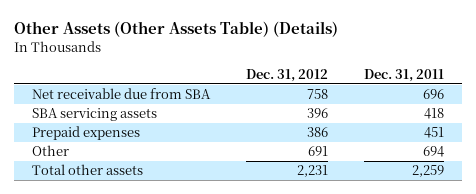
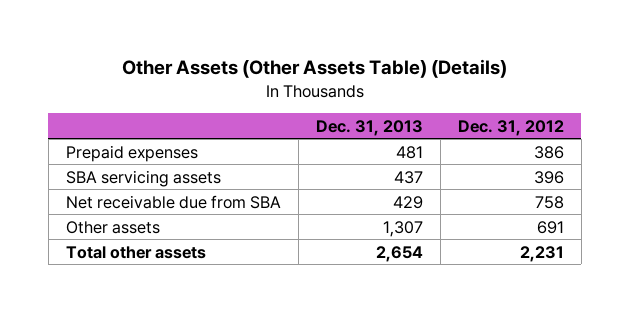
[364,69,445,83] Dec. 31, 2011 -> none
none -> [315,119,423,136] Dec. 31, 2013
[32,108,158,122] SBA servicing assets -> [65,169,221,187] SBA servicing assets
[32,88,212,100] Net receivable due from SBA -> [65,194,281,209] Net receivable due from SBA
[32,145,70,157] Other -> [65,220,160,234] Other assets

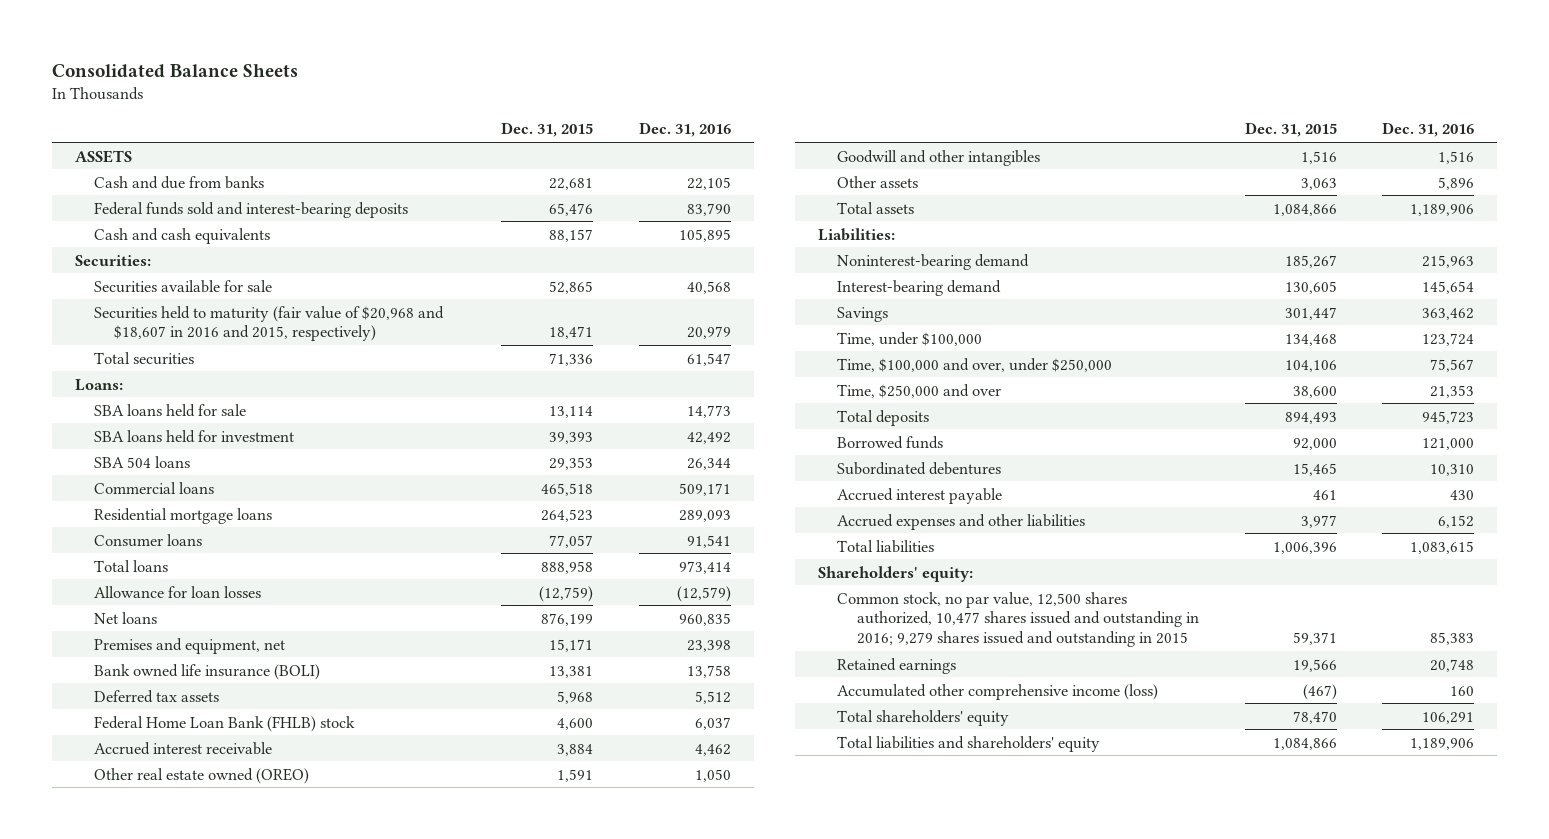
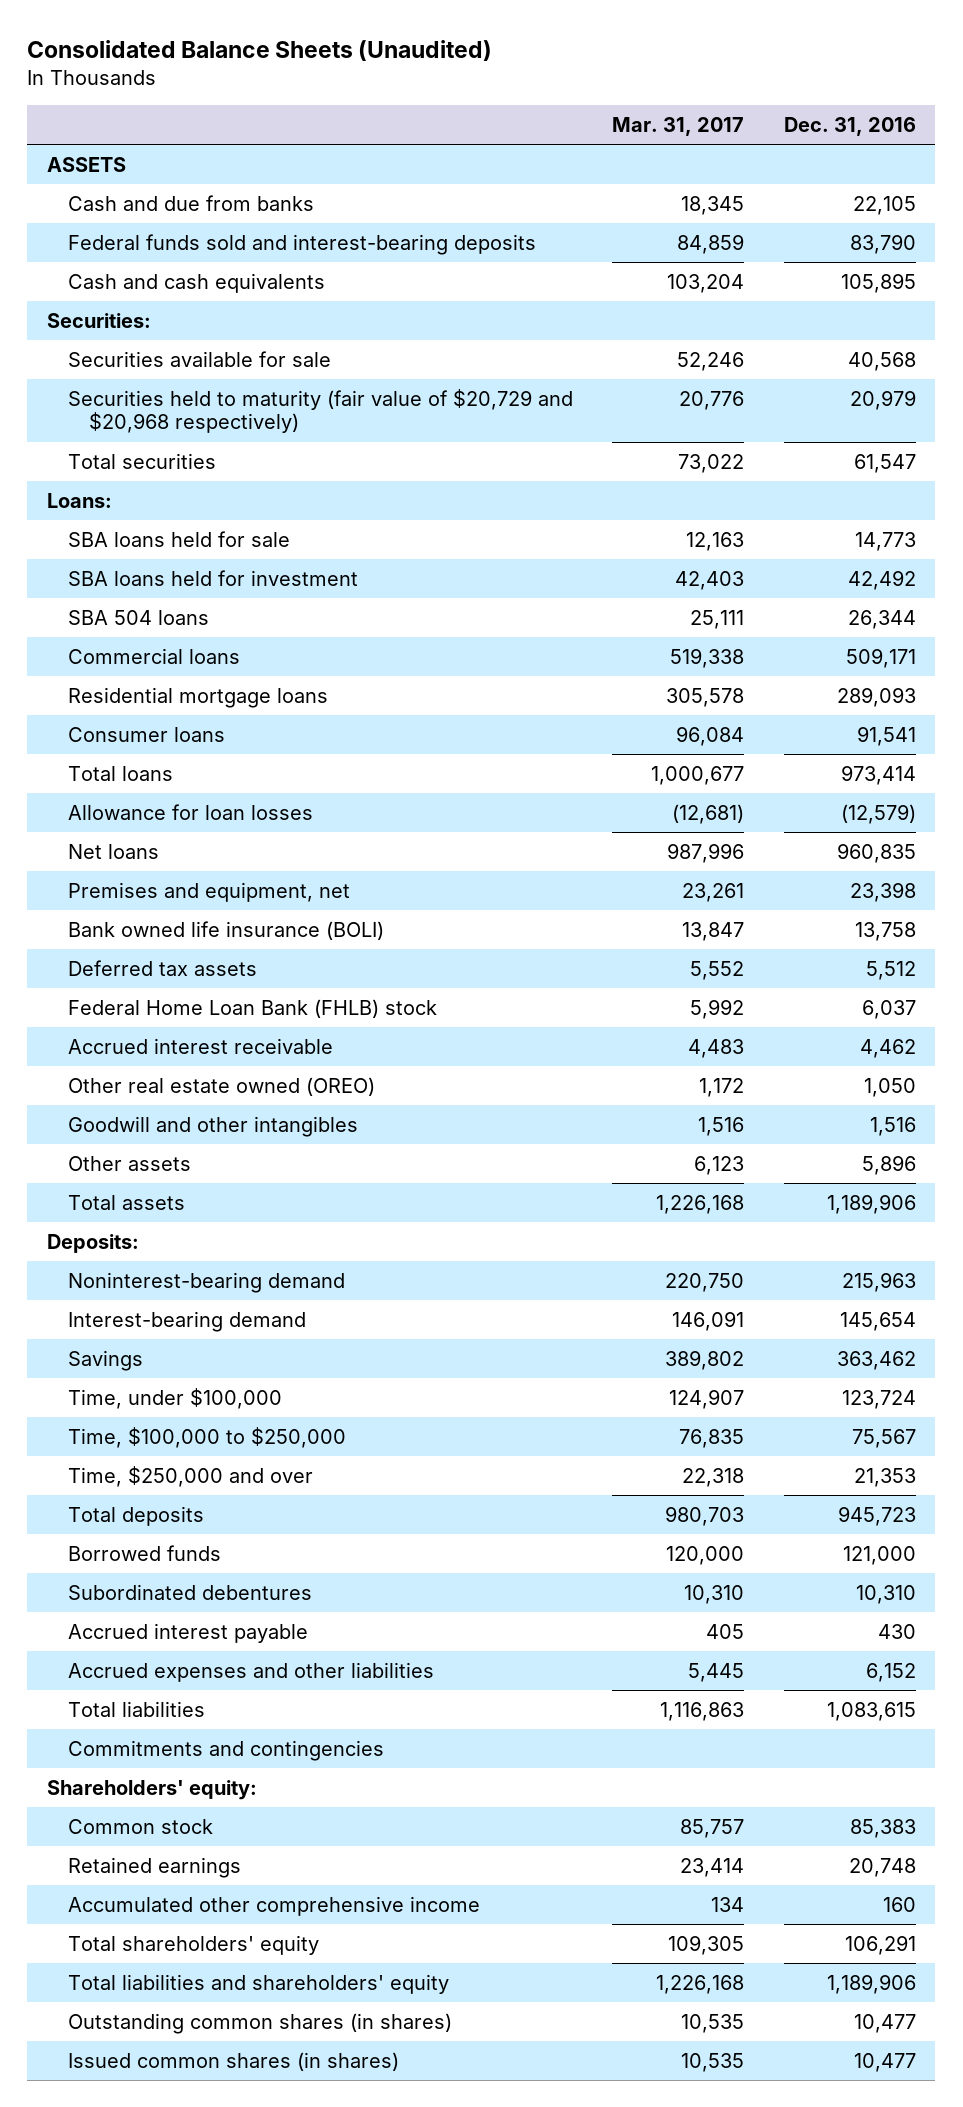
[51,64,298,79] Consolidated Balance Sheets -> [27,40,493,62] Consolidated Balance Sheets (Unaudited)
[501,122,594,138] Dec. 31, 2015 -> none
none -> [612,117,745,137] Mar. 31, 2017
[94,305,445,342] Securities held to maturity (fair value of $20,968 and $18,607 in 2016 and 2015, respectively) -> [68,388,574,434] Securities held to maturity (fair value of $20,729 and $20,968 respectively)
[817,227,895,241] Liabilities: -> none
none -> [46,1233,139,1253] Deposits:
[837,357,1113,372] Time, $100,000 and over, under $250,000 -> [68,1426,347,1448] Time, $100,000 to $250,000
none -> [68,1739,385,1761] Commitments and contingencies
[837,591,1200,648] Common stock, no par value, 12,500 shares authorized, 10,477 shares issued and outstanding in 2016; 9,279 shares issued and outstanding in 2015 -> [68,1818,214,1834] Common stock
[837,683,1159,700] Accumulated other comprehensive income (loss) -> [68,1895,481,1916] Accumulated other comprehensive income
none -> [68,2012,453,2034] Outstanding common shares (in shares)
none -> [68,2051,400,2071] Issued common shares (in shares)

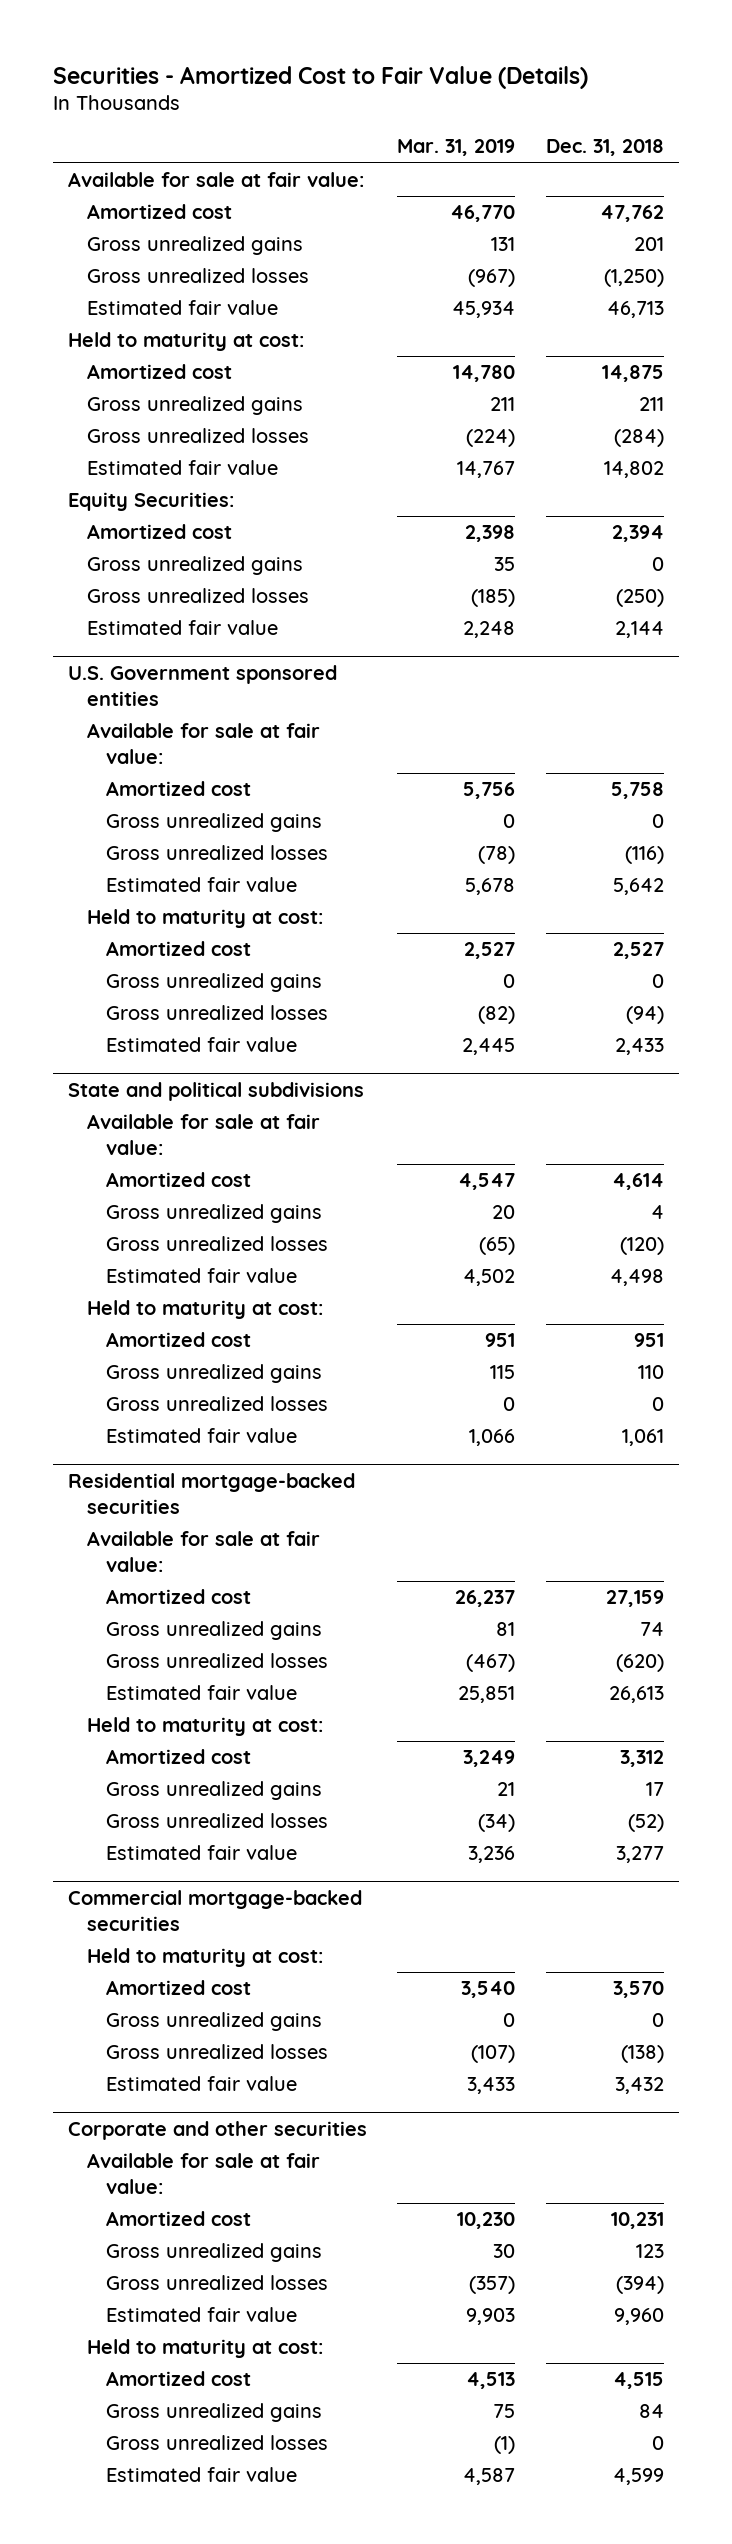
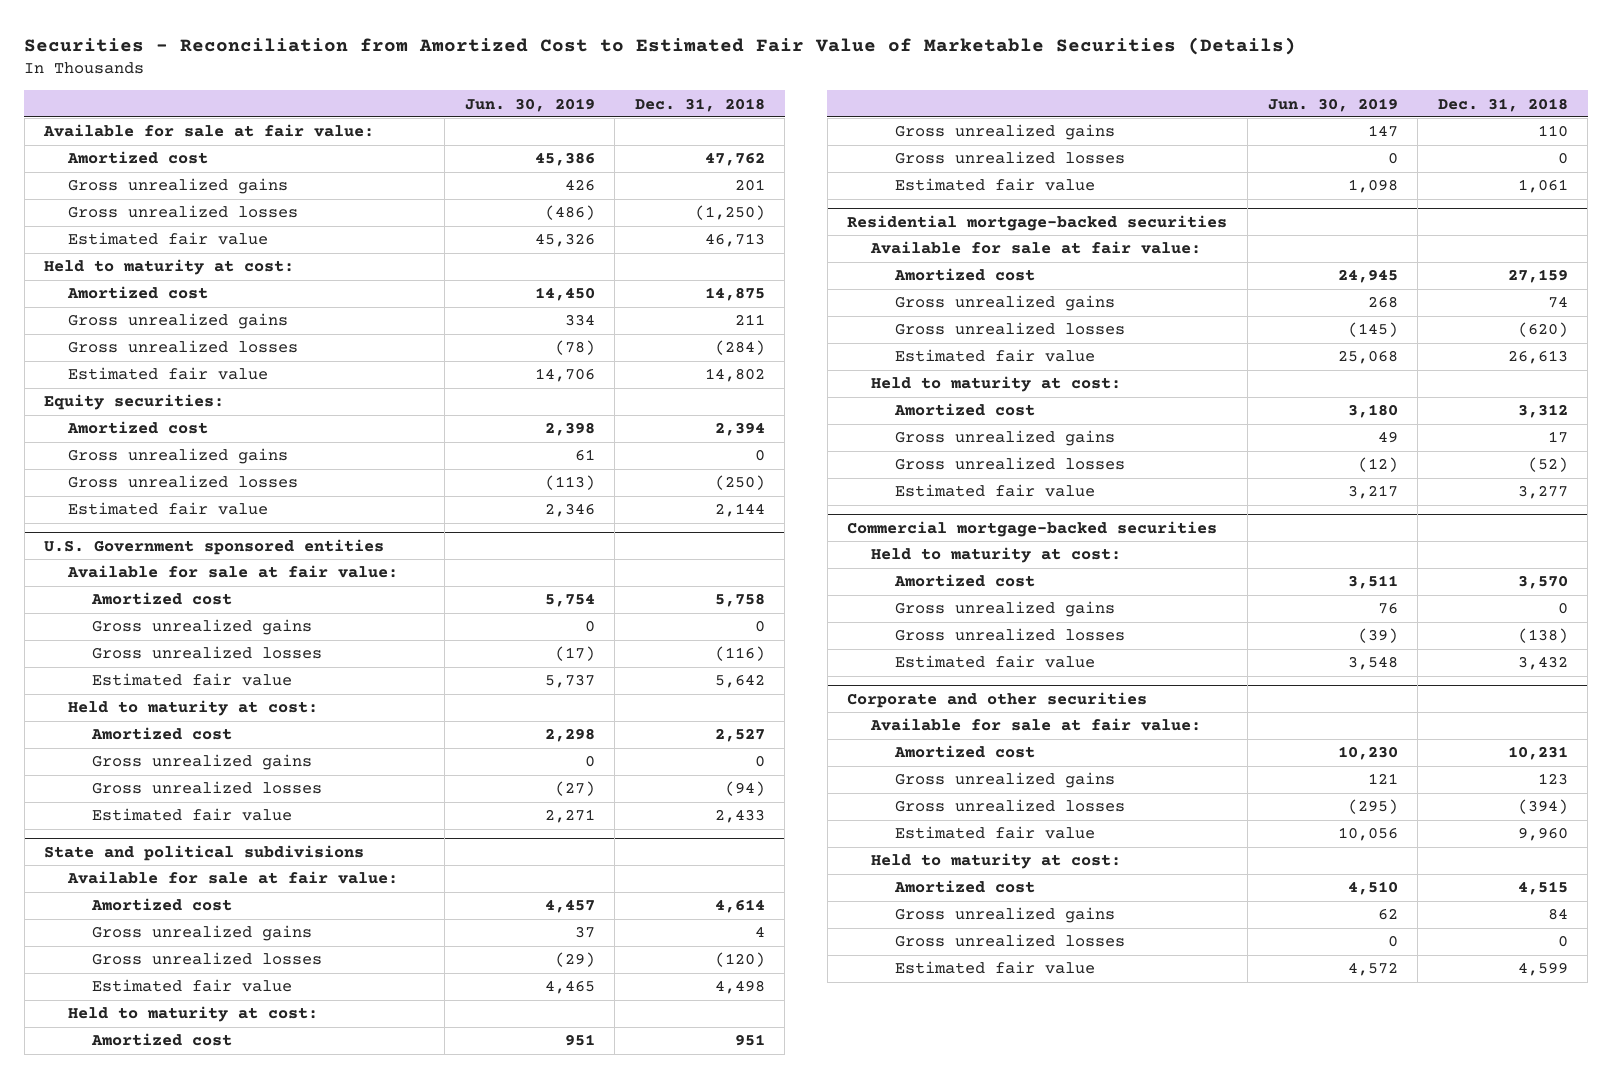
[52,65,588,89] Securities - Amortized Cost to Fair Value (Details) -> [24,36,1297,55] Securities - Reconciliation from Amortized Cost to Estimated Fair Value of Marketable Securities (Details)
[397,139,516,157] Mar. 31, 2019 -> none
none -> [464,97,595,112] Jun. 30, 2019
[67,492,234,512] Equity Securities: -> [44,394,225,411] Equity securities:

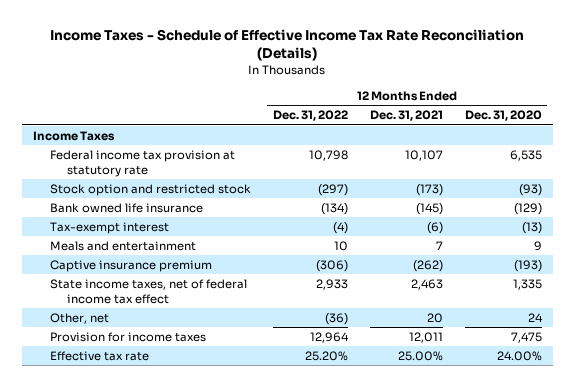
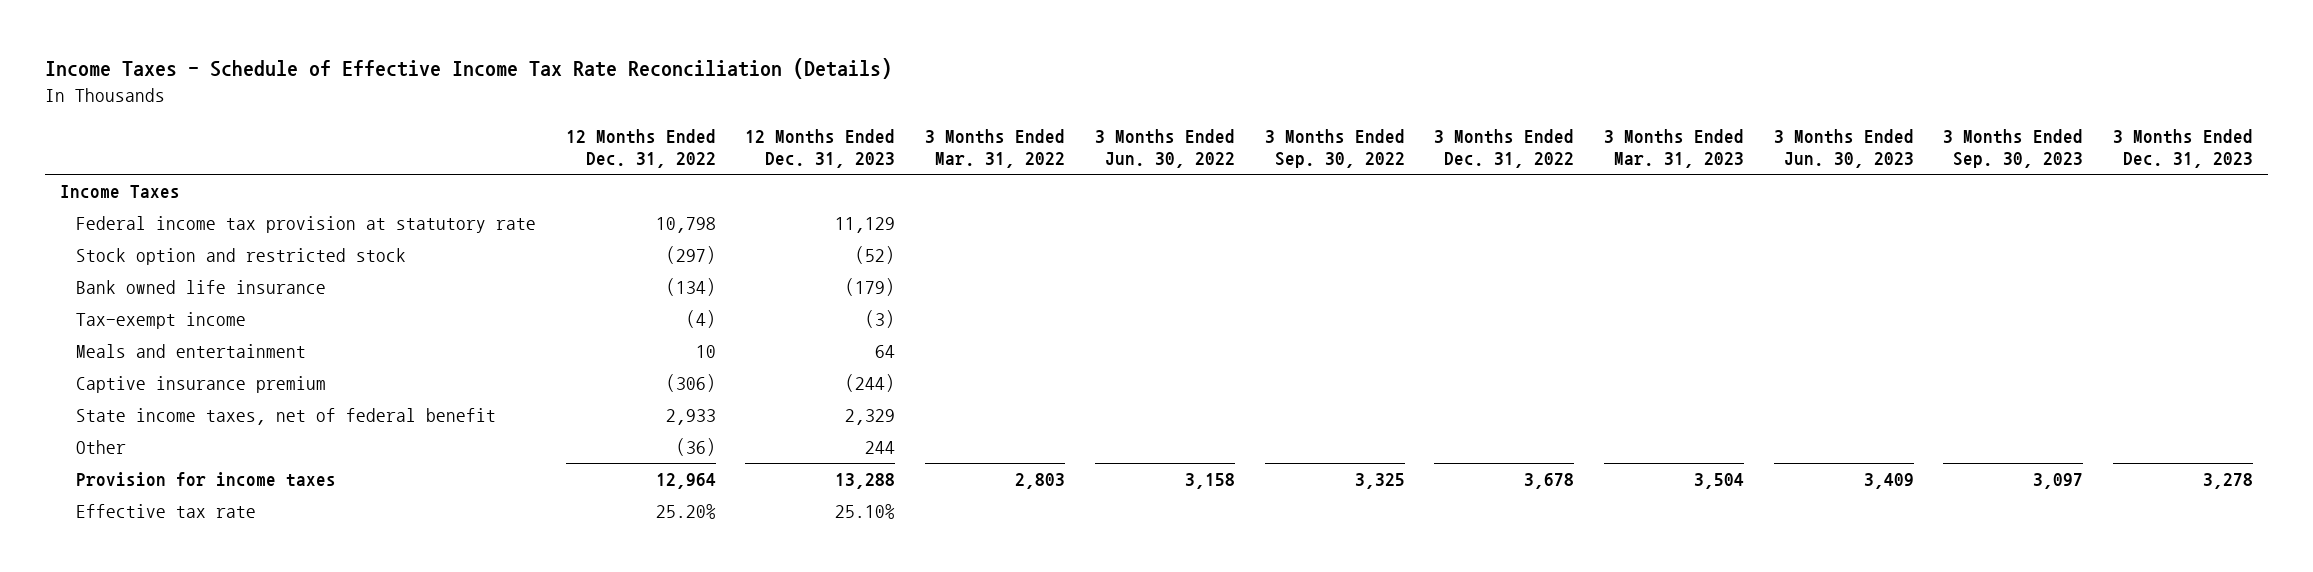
[369,110,443,122] Dec. 31, 2021 -> none
[464,110,542,122] Dec. 31, 2020 -> none
none -> [745,128,896,169] 12 Months Ended Dec. 31, 2023
none -> [925,128,1066,169] 3 Months Ended Mar. 31, 2022
none -> [1094,128,1235,169] 3 Months Ended Jun. 30, 2022
none -> [1264,128,1405,169] 3 Months Ended Sep. 30, 2022
none -> [1434,128,1575,169] 3 Months Ended Dec. 31, 2022
none -> [1603,128,1744,169] 3 Months Ended Mar. 31, 2023
none -> [1773,128,1914,169] 3 Months Ended Jun. 30, 2023
none -> [1943,128,2084,169] 3 Months Ended Sep. 30, 2023
none -> [2112,128,2253,169] 3 Months Ended Dec. 31, 2023
[49,222,169,235] Tax-exempt interest -> [76,311,247,329] Tax-exempt income
[49,279,247,304] State income taxes, net of federal income tax effect -> [76,407,497,425] State income taxes, net of federal benefit
[49,313,109,325] Other, net -> [76,439,127,454] Other

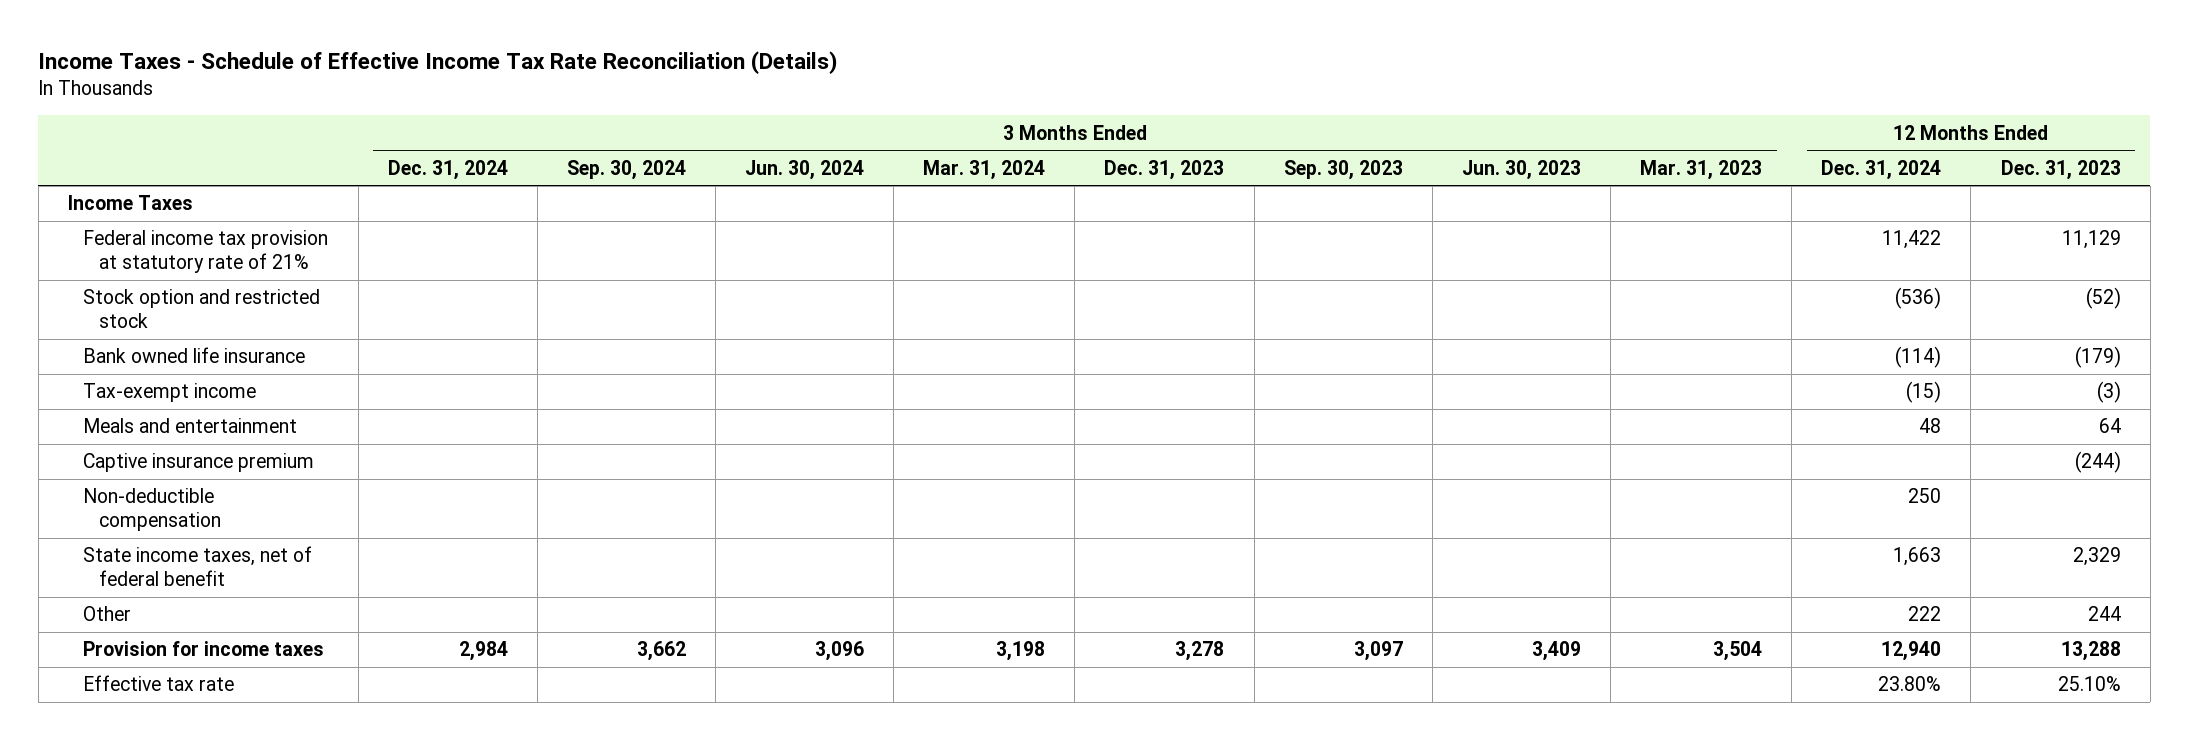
[565,128,716,169] 12 Months Ended Dec. 31, 2022 -> none
[925,128,1066,169] 3 Months Ended Mar. 31, 2022 -> none
[1094,128,1235,169] 3 Months Ended Jun. 30, 2022 -> none
[1264,128,1405,169] 3 Months Ended Sep. 30, 2022 -> none
[1434,128,1575,169] 3 Months Ended Dec. 31, 2022 -> none
none -> [387,159,508,180] Dec. 31, 2024
none -> [566,159,686,180] Sep. 30, 2024
none -> [745,159,865,180] Jun. 30, 2024
none -> [923,159,1046,180] Mar. 31, 2024
none -> [1821,159,1942,180] Dec. 31, 2024
[76,215,537,233] Federal income tax provision at statutory rate -> [83,230,329,274] Federal income tax provision at statutory rate of 21%
none -> [83,488,222,532] Non-deductible compensation

